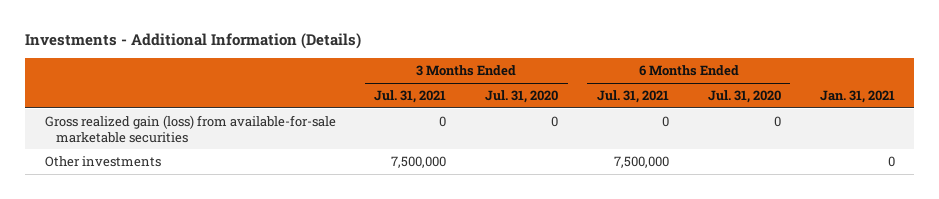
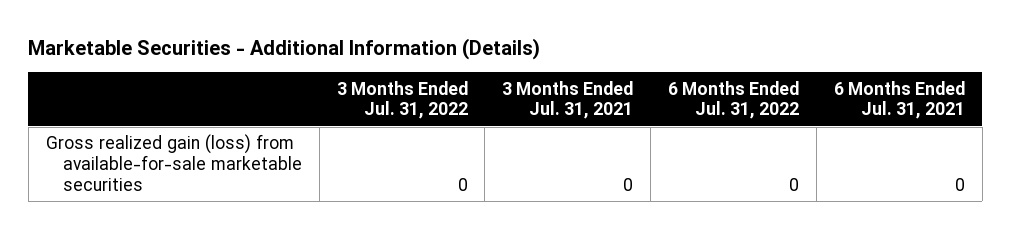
[25,33,362,50] Investments - Additional Information (Details) -> [28,38,541,61] Marketable Securities - Additional Information (Details)
[485,90,559,104] Jul. 31, 2020 -> none
[707,90,781,104] Jul. 31, 2020 -> none
[819,90,895,104] Jan. 31, 2021 -> none
none -> [336,80,468,120] 3 Months Ended Jul. 31, 2022
none -> [667,80,799,120] 6 Months Ended Jul. 31, 2022
[44,155,161,167] Other investments -> none

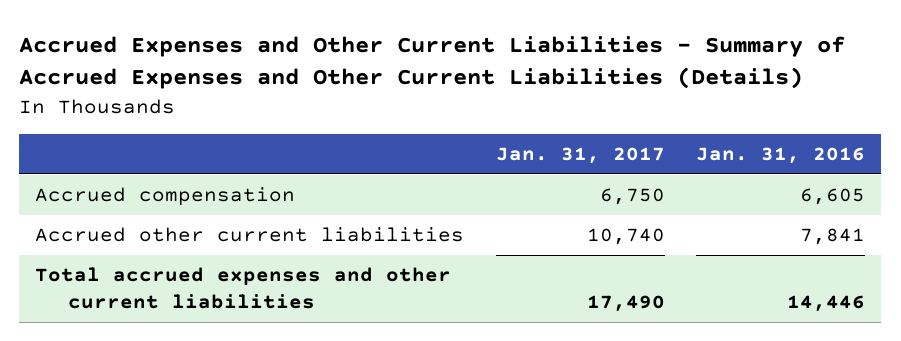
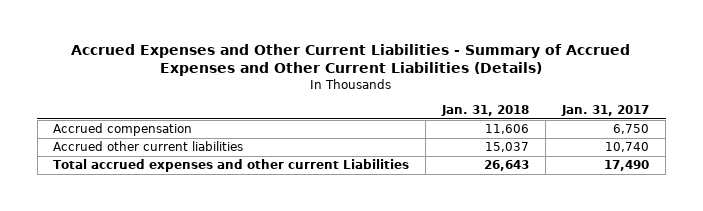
[696,146,866,164] Jan. 31, 2016 -> none
none -> [441,104,530,116] Jan. 31, 2018
[35,267,452,310] Total accrued expenses and other current liabilities -> [53,159,410,173] Total accrued expenses and other current Liabilities

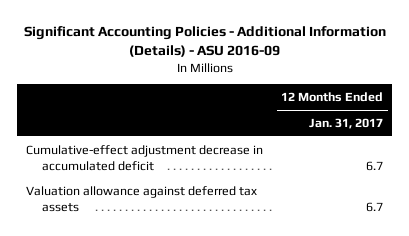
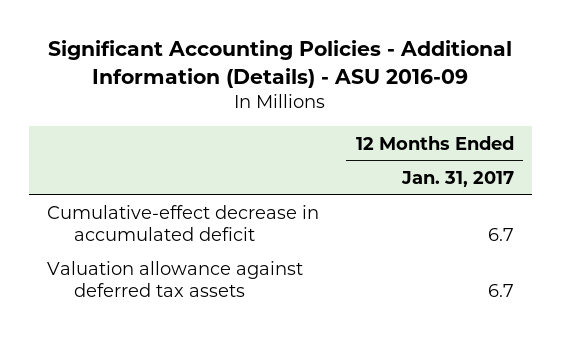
[25,144,263,171] Cumulative-effect adjustment decrease in accumulated deficit -> [46,205,319,241] Cumulative-effect decrease in accumulated deficit

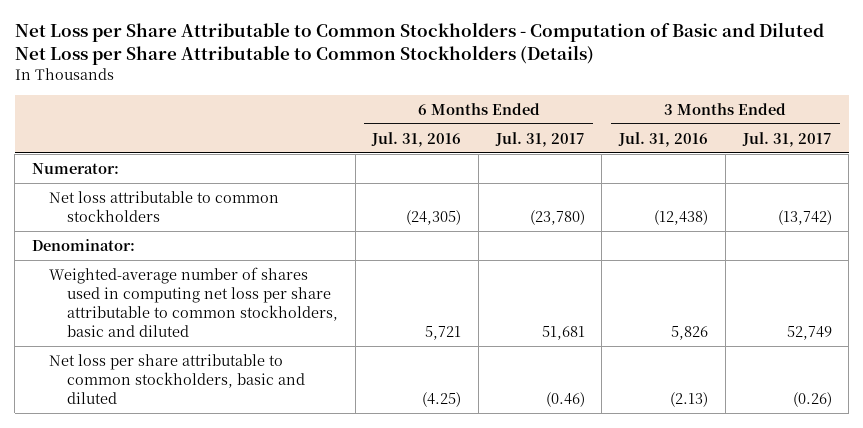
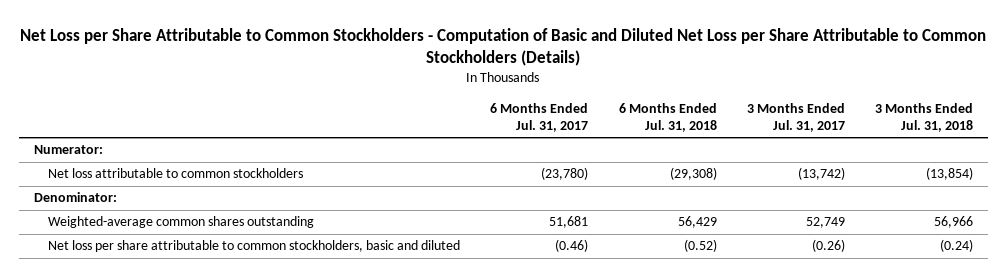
[371,131,462,147] Jul. 31, 2016 -> none
[618,131,709,147] Jul. 31, 2016 -> none
none -> [618,102,717,133] 6 Months Ended Jul. 31, 2018
none -> [874,102,973,133] 3 Months Ended Jul. 31, 2018
[49,266,338,338] Weighted-average number of shares used in computing net loss per share attributable to common stockholders, basic and diluted -> [48,216,315,229] Weighted-average common shares outstanding

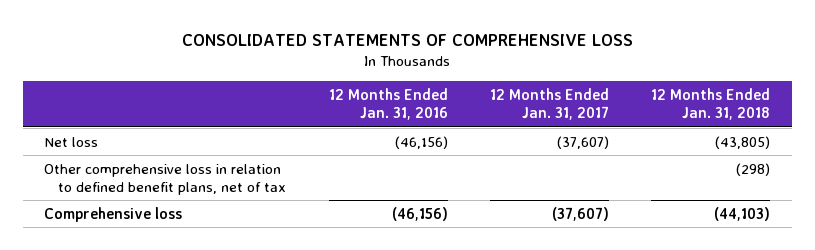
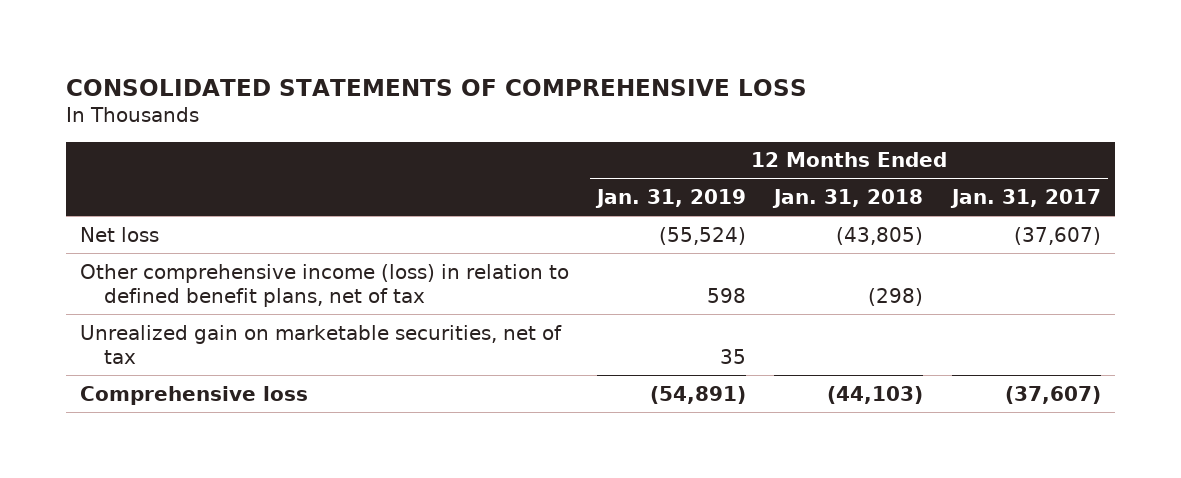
[328,87,448,121] 12 Months Ended Jan. 31, 2016 -> none
none -> [595,189,747,209] Jan. 31, 2019
[44,163,287,195] Other comprehensive loss in relation to defined benefit plans, net of tax -> [79,263,569,307] Other comprehensive income (loss) in relation to defined benefit plans, net of tax
none -> [79,324,562,364] Unrealized gain on marketable securities, net of tax

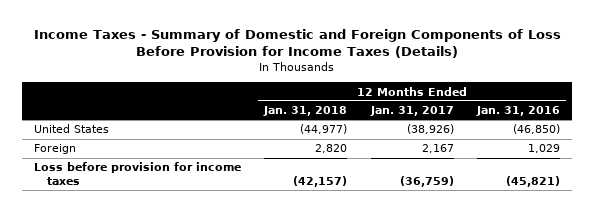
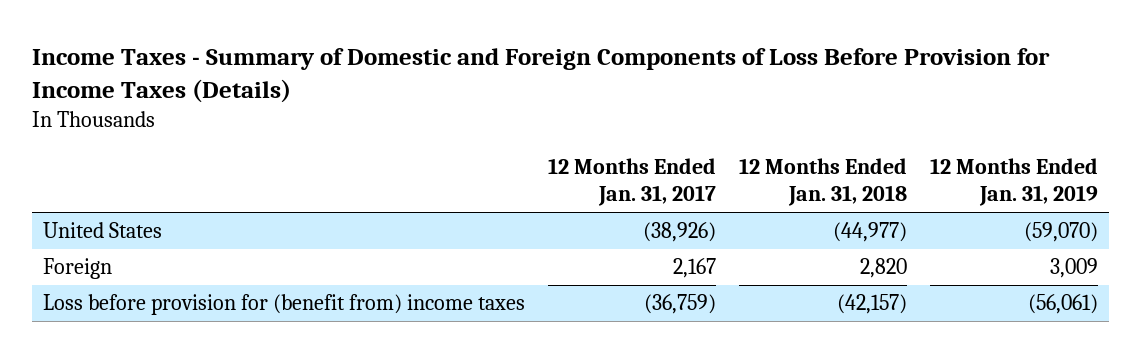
[476,106,561,117] Jan. 31, 2016 -> none
none -> [930,157,1099,207] 12 Months Ended Jan. 31, 2019
[33,162,241,185] Loss before provision for income taxes -> [43,294,526,316] Loss before provision for (benefit from) income taxes

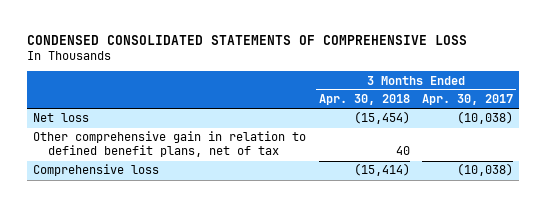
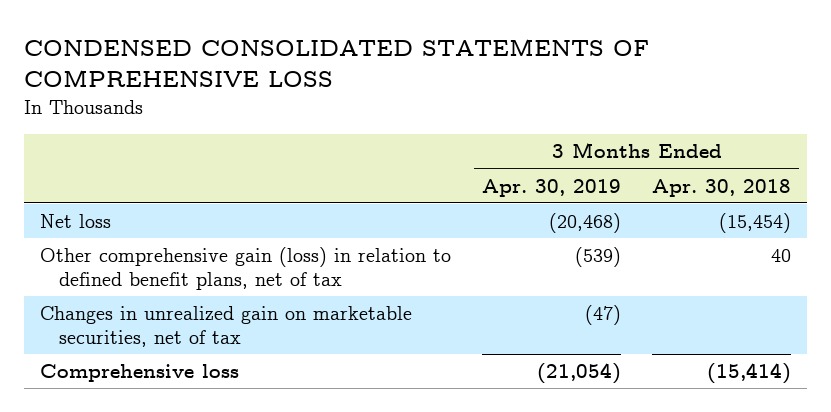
[422,94,514,106] Apr. 30, 2017 -> none
none -> [482,178,622,197] Apr. 30, 2019
[33,131,307,158] Other comprehensive gain in relation to defined benefit plans, net of tax -> [39,247,451,291] Other comprehensive gain (loss) in relation to defined benefit plans, net of tax
none -> [39,306,412,348] Changes in unrealized gain on marketable securities, net of tax

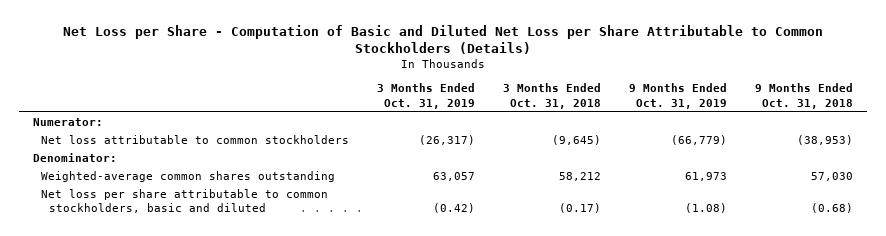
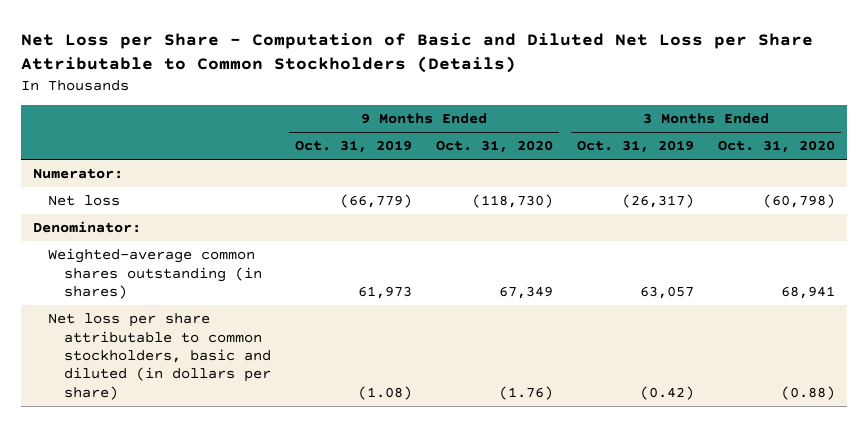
[502,83,601,109] 3 Months Ended Oct. 31, 2018 -> none
[754,83,853,109] 9 Months Ended Oct. 31, 2018 -> none
none -> [436,140,554,154] Oct. 31, 2020
none -> [718,140,836,154] Oct. 31, 2020
[40,135,349,145] Net loss attributable to common stockholders -> [48,195,121,207] Net loss
[40,171,335,183] Weighted-average common shares outstanding -> [48,248,262,300] Weighted-average common shares outstanding (in shares)
[40,189,328,214] Net loss per share attributable to common stockholders, basic and diluted -> [48,313,271,400] Net loss per share attributable to common stockholders, basic and diluted (in dollars per share)

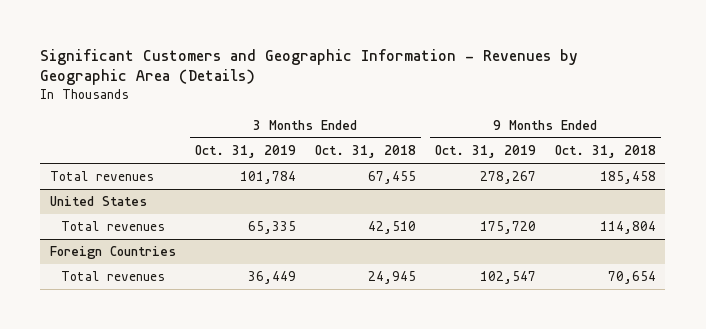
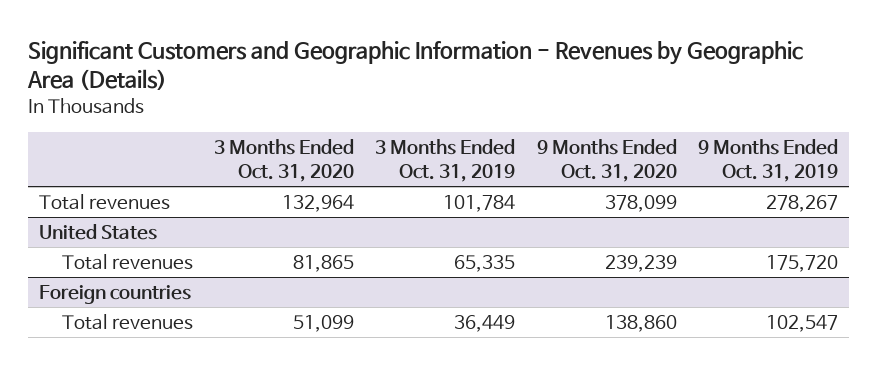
[314,145,416,159] Oct. 31, 2018 -> none
[554,145,656,159] Oct. 31, 2018 -> none
none -> [214,139,355,182] 3 Months Ended Oct. 31, 2020
none -> [536,139,677,182] 9 Months Ended Oct. 31, 2020
[49,246,176,260] Foreign Countries -> [38,285,191,305] Foreign countries

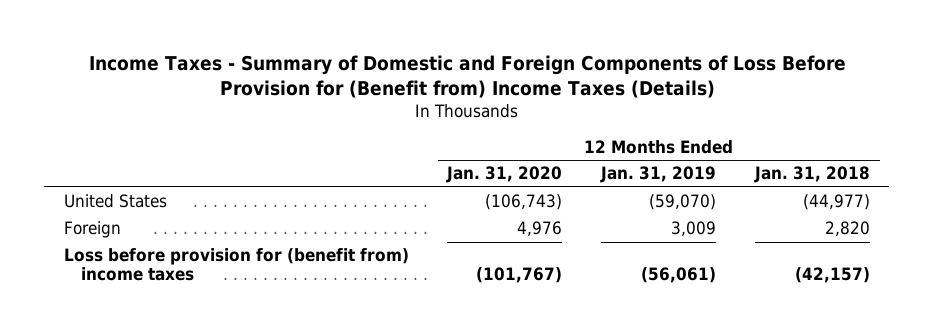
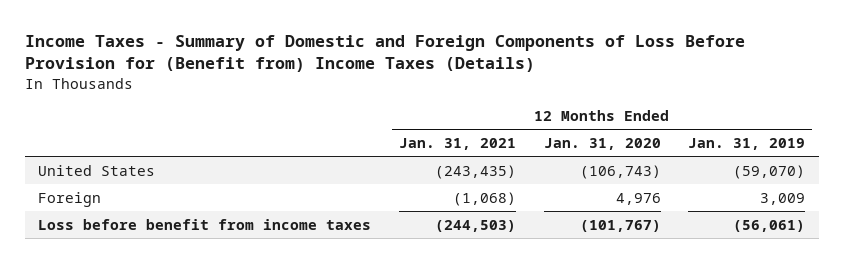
[753,166,870,184] Jan. 31, 2018 -> none
none -> [399,138,517,151] Jan. 31, 2021
[63,248,409,282] Loss before provision for (benefit from) income taxes -> [38,218,372,230] Loss before benefit from income taxes

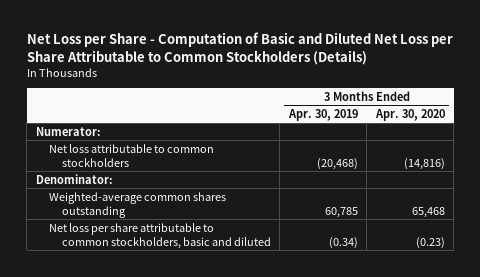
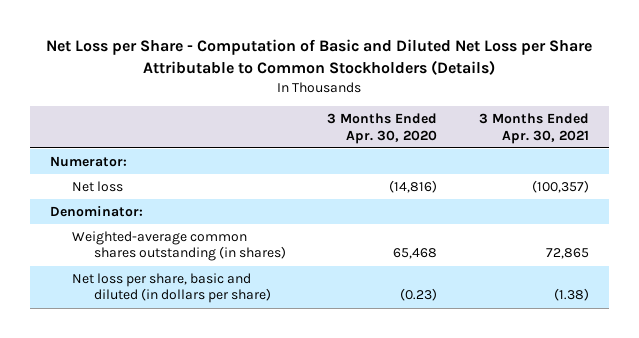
[287,108,358,121] Apr. 30, 2019 -> none
none -> [478,112,589,144] 3 Months Ended Apr. 30, 2021
[48,143,214,167] Net loss attributable to common stockholders -> [72,180,124,192] Net loss
[48,191,226,218] Weighted-average common shares outstanding -> [72,230,286,262] Weighted-average common shares outstanding (in shares)
[48,222,272,249] Net loss per share attributable to common stockholders, basic and diluted -> [72,272,271,304] Net loss per share, basic and diluted (in dollars per share)

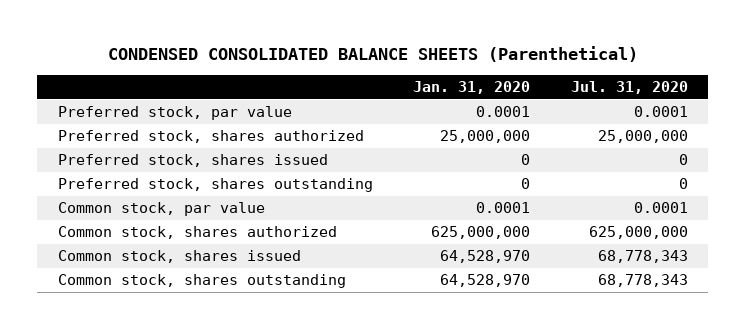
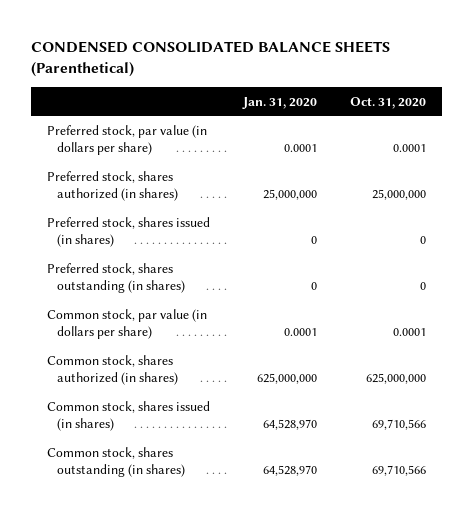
[570,81,688,95] Jul. 31, 2020 -> none
none -> [349,96,426,109] Oct. 31, 2020
[57,106,292,121] Preferred stock, par value -> [47,124,208,156] Preferred stock, par value (in dollars per share)
[57,130,364,144] Preferred stock, shares authorized -> [47,170,179,202] Preferred stock, shares authorized (in shares)
[57,154,328,168] Preferred stock, shares issued -> [47,216,211,248] Preferred stock, shares issued (in shares)
[57,178,373,193] Preferred stock, shares outstanding -> [47,262,186,294] Preferred stock, shares outstanding (in shares)
[57,202,265,217] Common stock, par value -> [47,308,208,340] Common stock, par value (in dollars per share)
[57,226,337,240] Common stock, shares authorized -> [47,354,179,386] Common stock, shares authorized (in shares)
[57,250,301,264] Common stock, shares issued -> [47,400,211,432] Common stock, shares issued (in shares)
[57,274,346,289] Common stock, shares outstanding -> [47,446,186,478] Common stock, shares outstanding (in shares)

